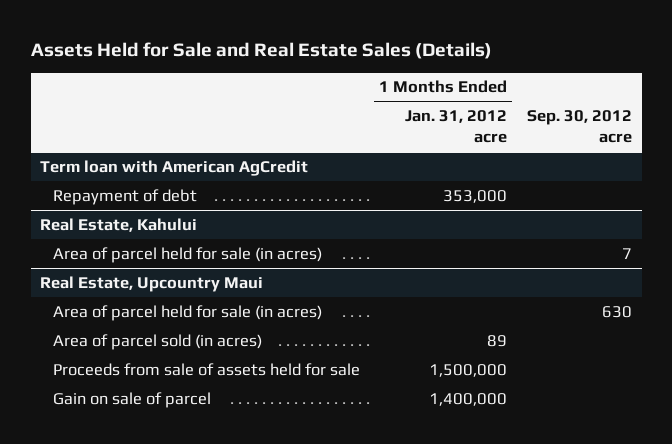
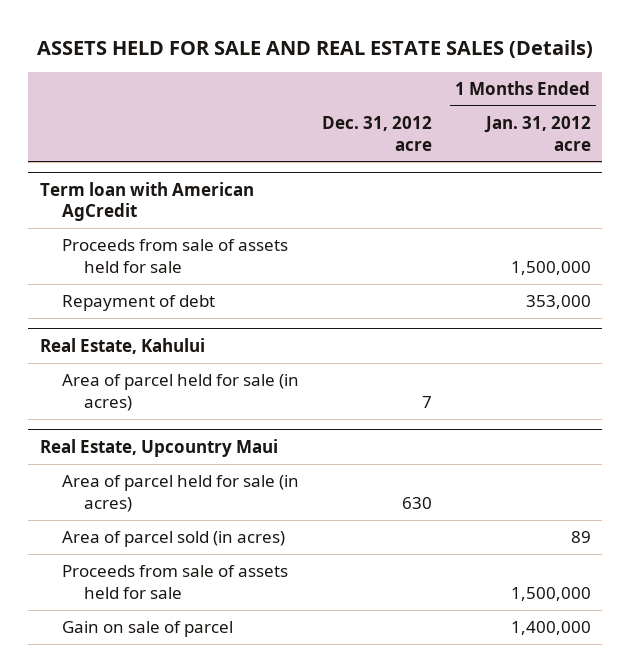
[30,42,492,60] Assets Held for Sale and Real Estate Sales (Details) -> [37,39,594,58] ASSETS HELD FOR SALE AND REAL ESTATE SALES (Details)
[526,110,632,144] Sep. 30, 2012 acre -> none
none -> [322,116,433,151] Dec. 31, 2012 acre
none -> [61,239,288,273] Proceeds from sale of assets held for sale

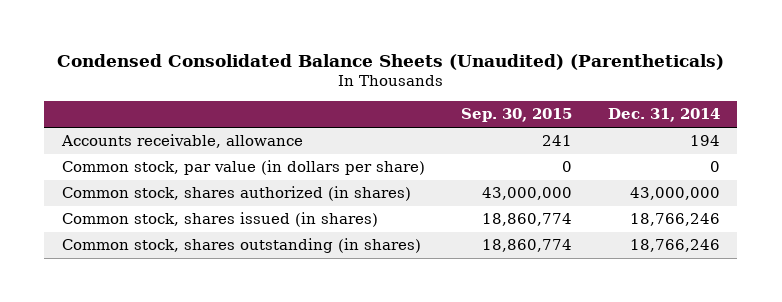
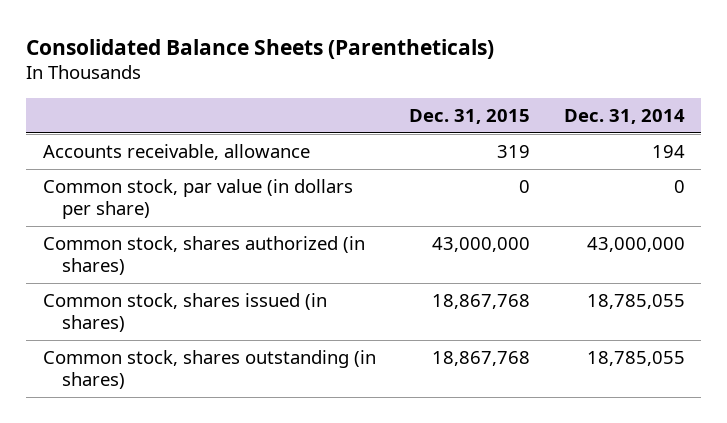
[56,53,724,70] Condensed Consolidated Balance Sheets (Unaudited) (Parentheticals) -> [26,38,495,59] Consolidated Balance Sheets (Parentheticals)
[460,108,572,123] Sep. 30, 2015 -> none
none -> [409,109,531,125] Dec. 31, 2015
[629,213,720,227] 18,766,246 -> [586,294,685,310] 18,785,055
[629,239,720,253] 18,766,246 -> [586,351,685,367] 18,785,055

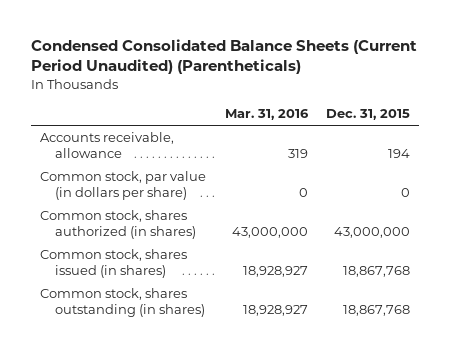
[26,38,495,59] Consolidated Balance Sheets (Parentheticals) -> [30,39,417,75] Condensed Consolidated Balance Sheets (Current Period Unaudited) (Parentheticals)
[563,109,685,125] Dec. 31, 2014 -> none
none -> [224,109,309,121] Mar. 31, 2016
[497,145,531,159] 319 -> [388,148,411,158] 194

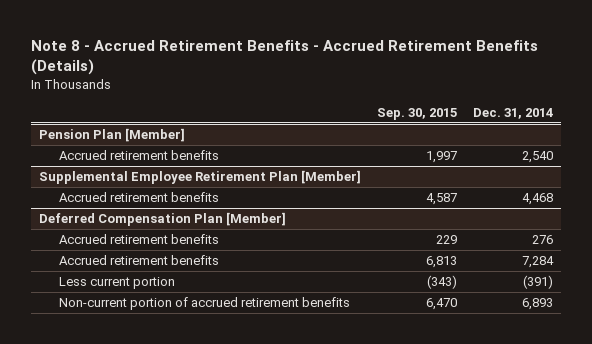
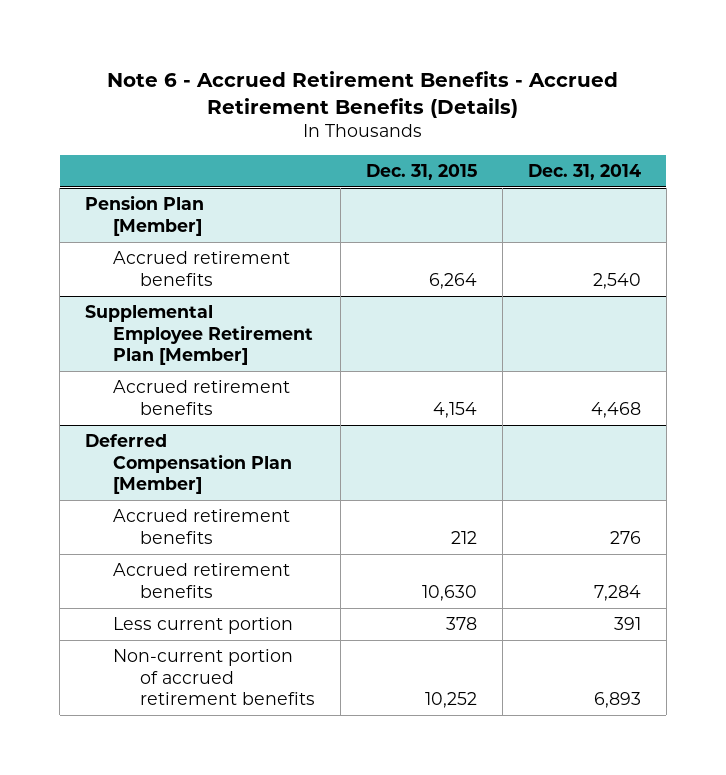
[30,40,538,76] Note 8 - Accrued Retirement Benefits - Accrued Retirement Benefits (Details) -> [107,70,619,118] Note 6 - Accrued Retirement Benefits - Accrued Retirement Benefits (Details)
[376,107,457,120] Sep. 30, 2015 -> none
none -> [365,163,477,180] Dec. 31, 2015
[522,275,553,290] (391) -> [613,617,641,631] 391

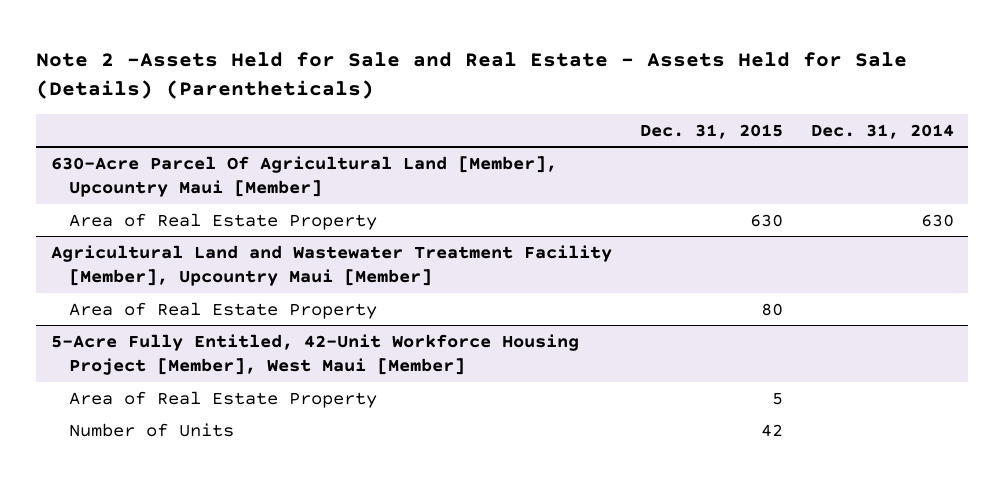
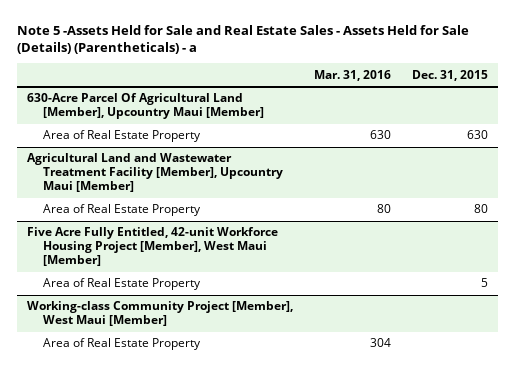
[36,51,908,99] Note 2 -Assets Held for Sale and Real Estate - Assets Held for Sale (Details) (Parentheticals) -> [17,24,470,55] Note 5 -Assets Held for Sale and Real Estate Sales - Assets Held for Sale (Details) (Parentheticals) - a
[811,123,955,139] Dec. 31, 2014 -> none
none -> [313,69,391,81] Mar. 31, 2016
[50,333,579,375] 5-Acre Fully Entitled, 42-Unit Workforce Housing Project [Member], West Maui [Member] -> [27,227,279,267] Five Acre Fully Entitled, 42-unit Workforce Housing Project [Member], West Maui [Member]
[69,422,235,437] Number of Units -> none
none -> [27,301,294,327] Working-class Community Project [Member], West Maui [Member]
none -> [42,338,201,351] Area of Real Estate Property

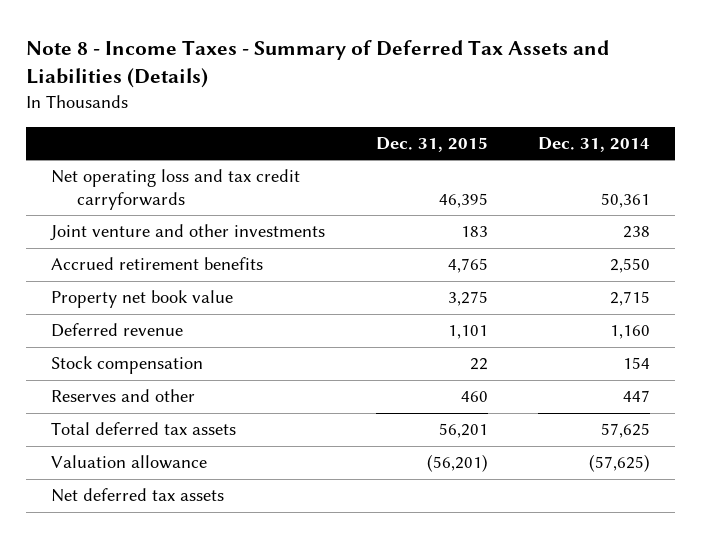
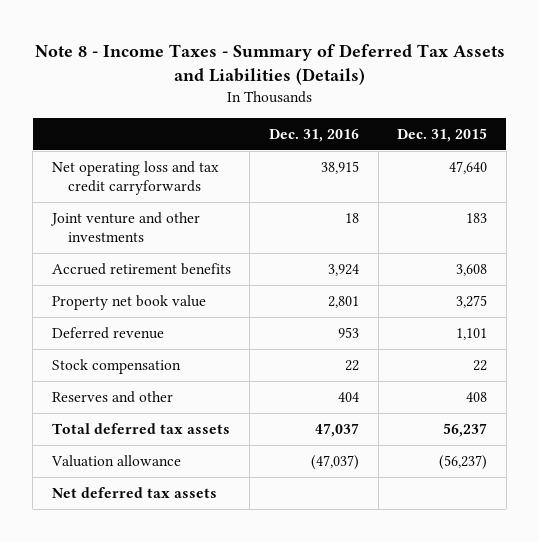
[537,136,650,152] Dec. 31, 2014 -> none
none -> [269,128,360,142] Dec. 31, 2016
[438,192,488,208] 46,395 -> [449,160,488,174] 47,640
[447,258,488,274] 4,765 -> [456,263,488,276] 3,608
[460,391,488,403] 460 -> [466,391,488,402] 408
[438,423,488,439] 56,201 -> [443,422,488,437] 56,237
[426,454,488,473] (56,201) -> [439,454,488,470] (56,237)

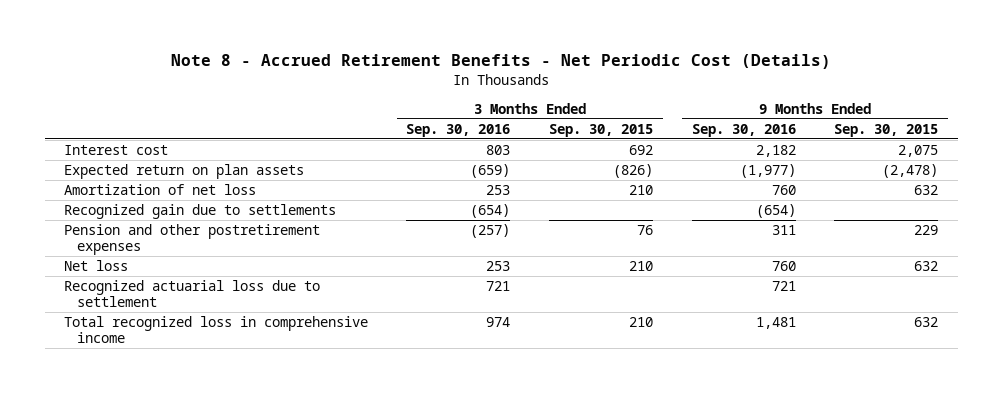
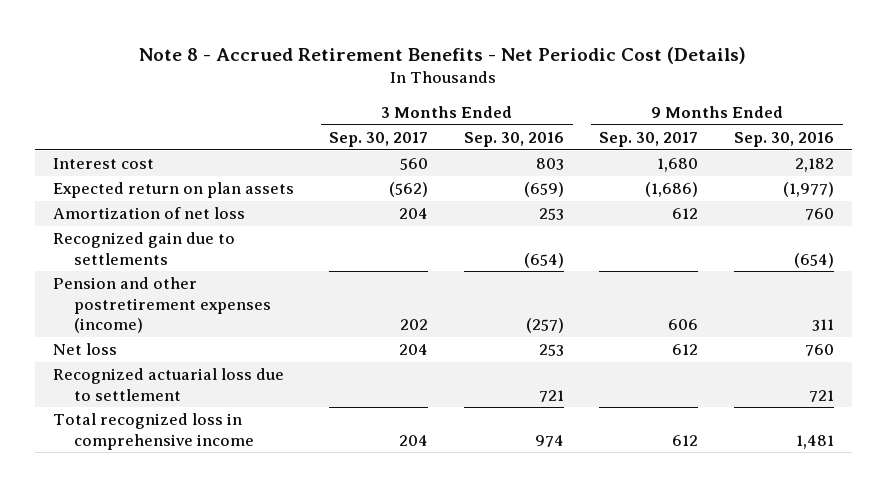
[549,123,654,137] Sep. 30, 2015 -> none
[834,123,939,137] Sep. 30, 2015 -> none
none -> [329,131,429,147] Sep. 30, 2017
none -> [599,131,699,147] Sep. 30, 2017
[63,223,320,256] Pension and other postretirement expenses -> [52,277,272,333] Pension and other postretirement expenses (income)

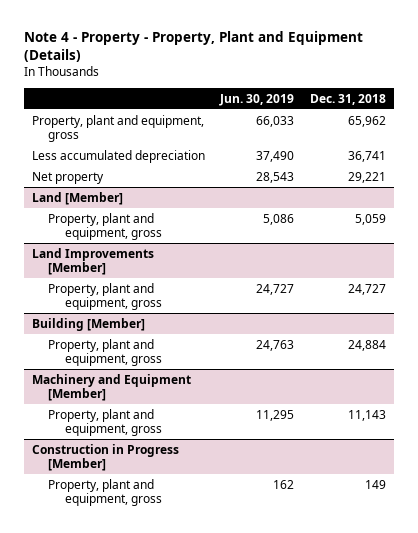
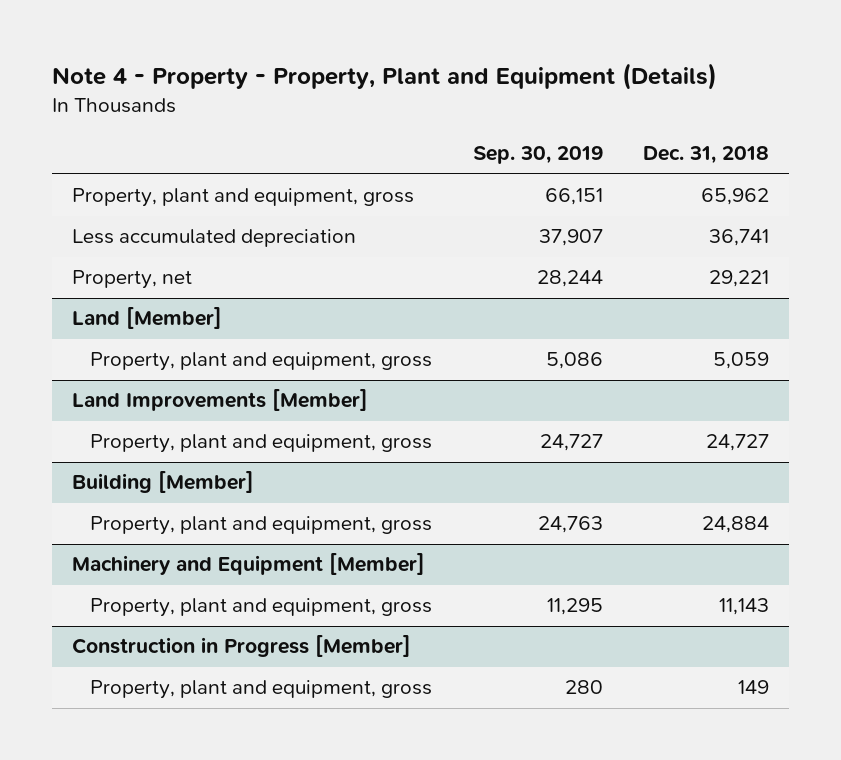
[219,93,295,106] Jun. 30, 2019 -> none
none -> [472,146,603,165] Sep. 30, 2019
[31,171,104,184] Net property -> [71,270,192,290] Property, net

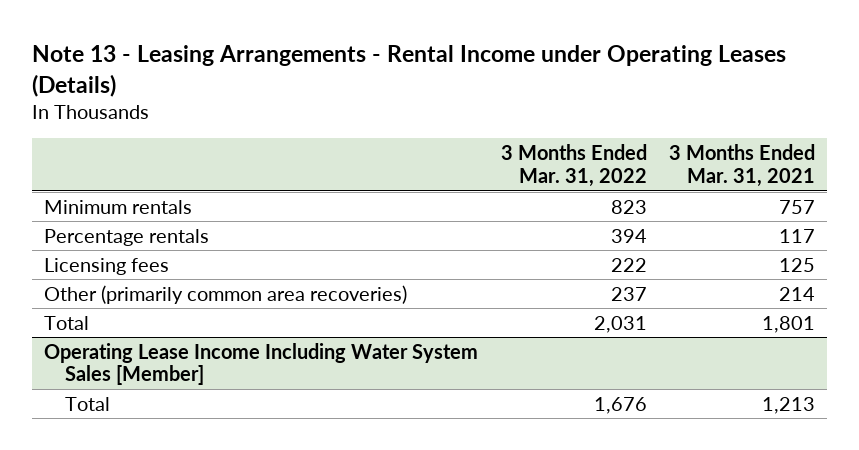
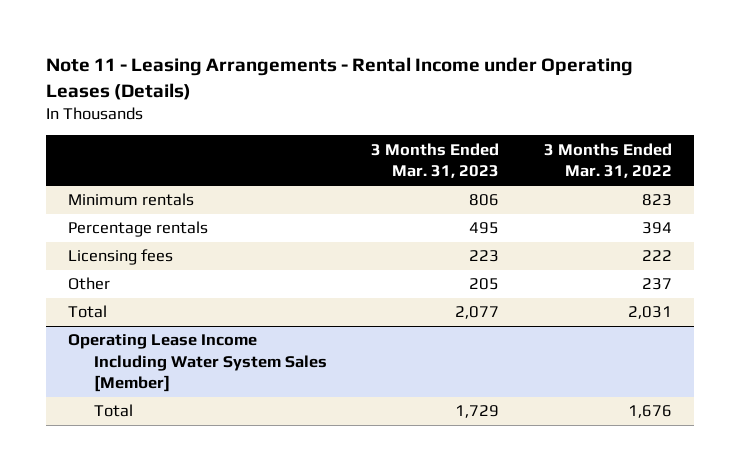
[32,45,787,97] Note 13 - Leasing Arrangements - Rental Income under Operating Leases (Details) -> [45,57,633,100] Note 11 - Leasing Arrangements - Rental Income under Operating Leases (Details)
[669,144,816,187] 3 Months Ended Mar. 31, 2021 -> none
none -> [371,142,500,179] 3 Months Ended Mar. 31, 2023
[43,284,407,304] Other (primarily common area recoveries) -> [67,277,110,291] Other

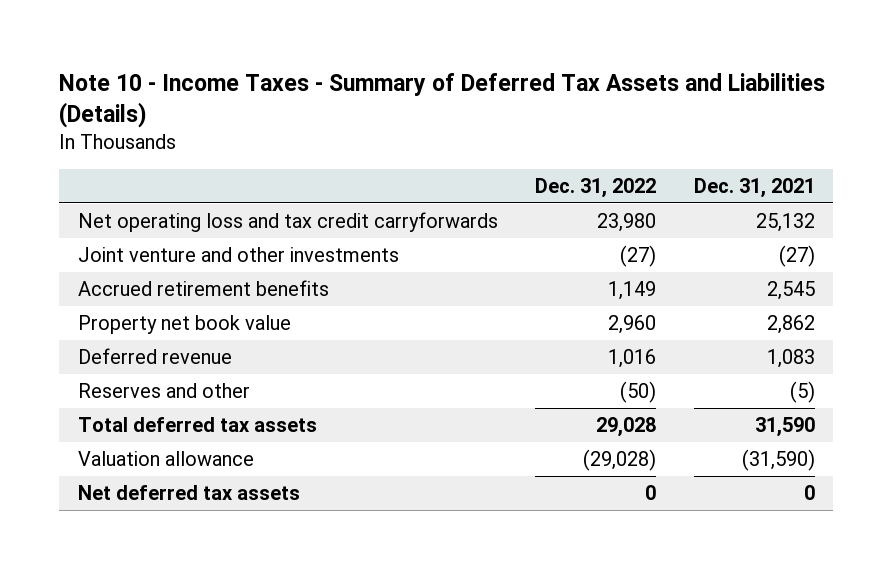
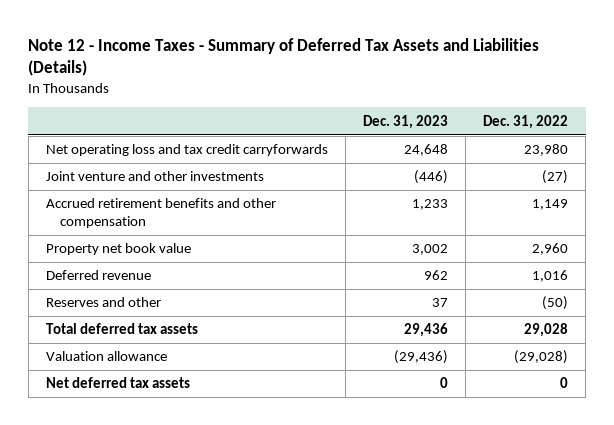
[59,72,826,128] Note 10 - Income Taxes - Summary of Deferred Tax Assets and Liabilities (Details) -> [28,37,540,77] Note 12 - Income Taxes - Summary of Deferred Tax Assets and Liabilities (Details)
[693,177,815,198] Dec. 31, 2021 -> none
none -> [363,114,449,129] Dec. 31, 2023
[78,280,330,297] Accrued retirement benefits -> [45,198,276,228] Accrued retirement benefits and other compensation

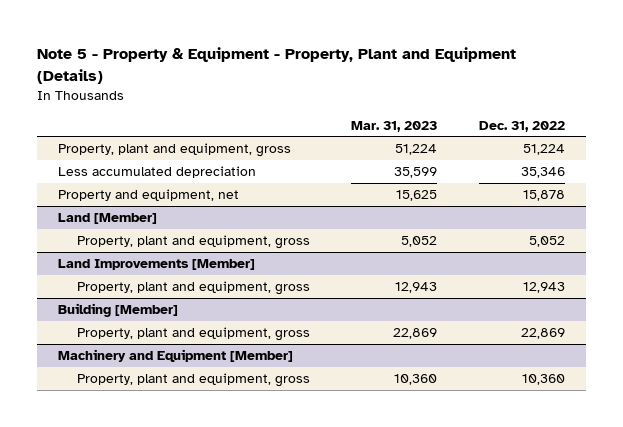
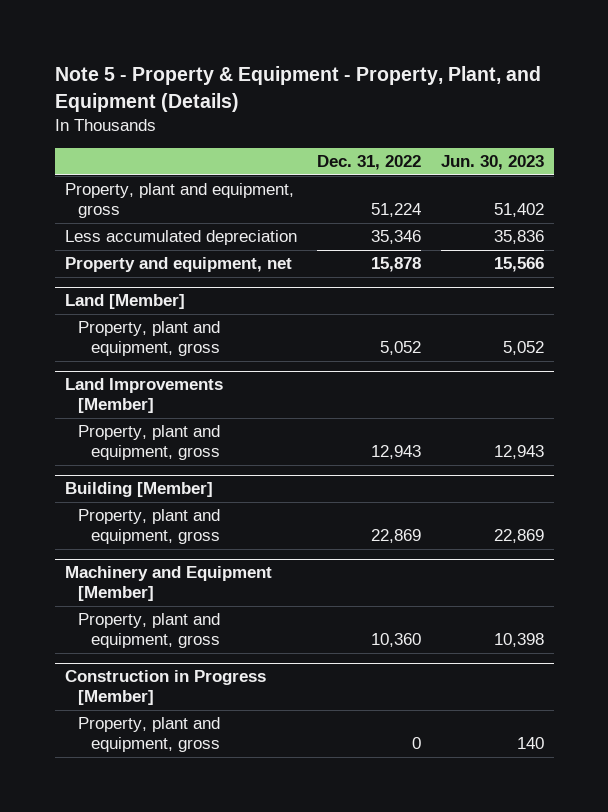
[37,46,517,84] Note 5 - Property & Equipment - Property, Plant and Equipment (Details) -> [54,66,541,112] Note 5 - Property & Equipment - Property, Plant, and Equipment (Details)
[351,120,438,132] Mar. 31, 2023 -> none
none -> [440,155,544,171] Jun. 30, 2023
none -> [64,670,266,706] Construction in Progress [Member]
none -> [77,717,220,753] Property, plant and equipment, gross

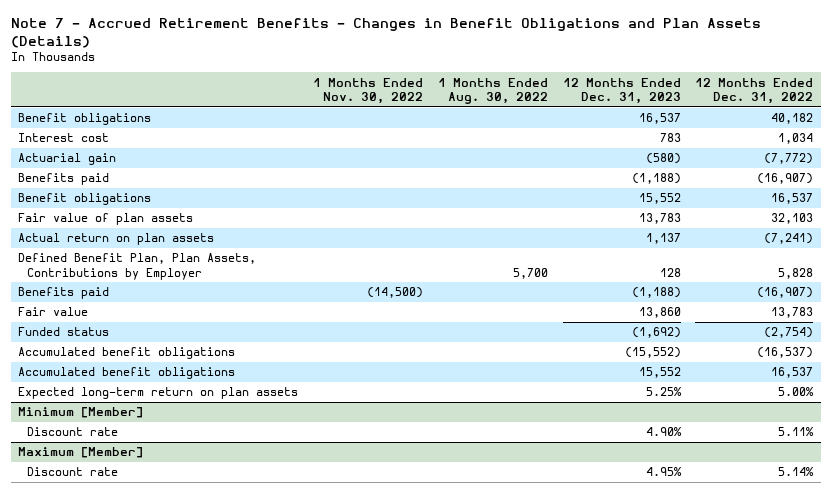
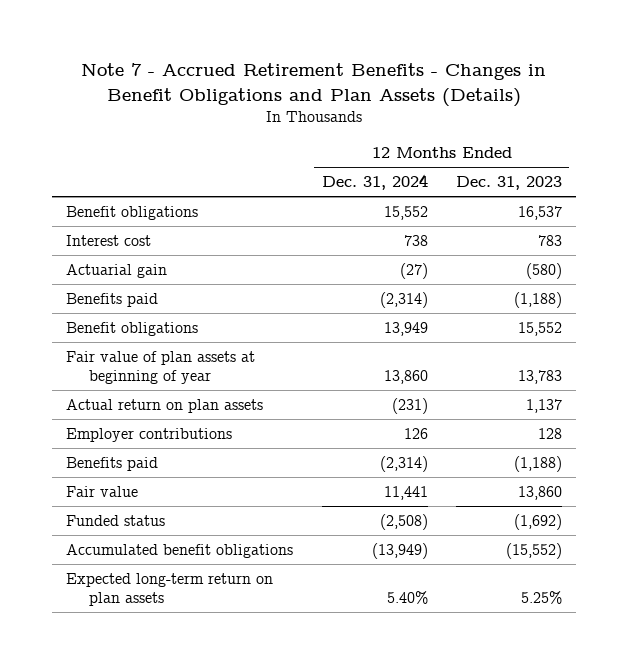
[312,77,423,105] 1 Months Ended Nov. 30, 2022 -> none
[437,77,548,105] 1 Months Ended Aug. 30, 2022 -> none
[695,77,814,105] 12 Months Ended Dec. 31, 2022 -> none
none -> [321,174,428,191] Dec. 31, 2024
[18,213,194,226] Fair value of plan assets -> [66,350,256,384] Fair value of plan assets at beginning of year
[18,253,257,280] Defined Benefit Plan, Plan Assets, Contributions by Employer -> [66,427,233,442] Employer contributions
[18,367,236,380] Accumulated benefit obligations -> none
[18,407,144,419] Minimum [Member] -> none
[27,427,119,437] Discount rate -> none
[18,447,144,459] Maximum [Member] -> none
[27,467,119,477] Discount rate -> none

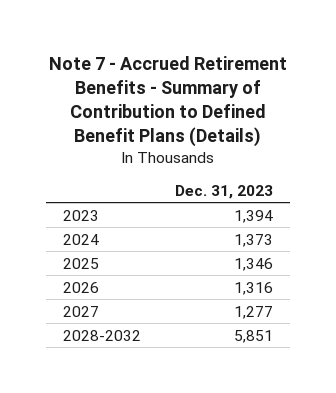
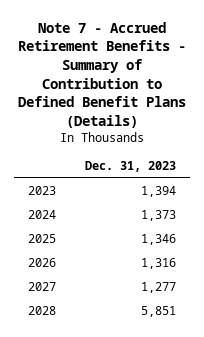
[62,329,141,341] 2028-2032 -> [28,306,57,316] 2028

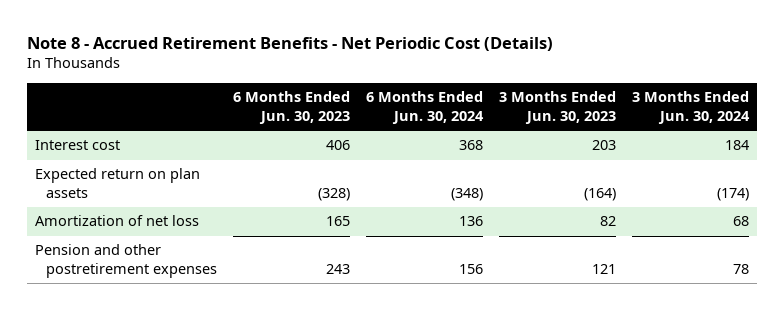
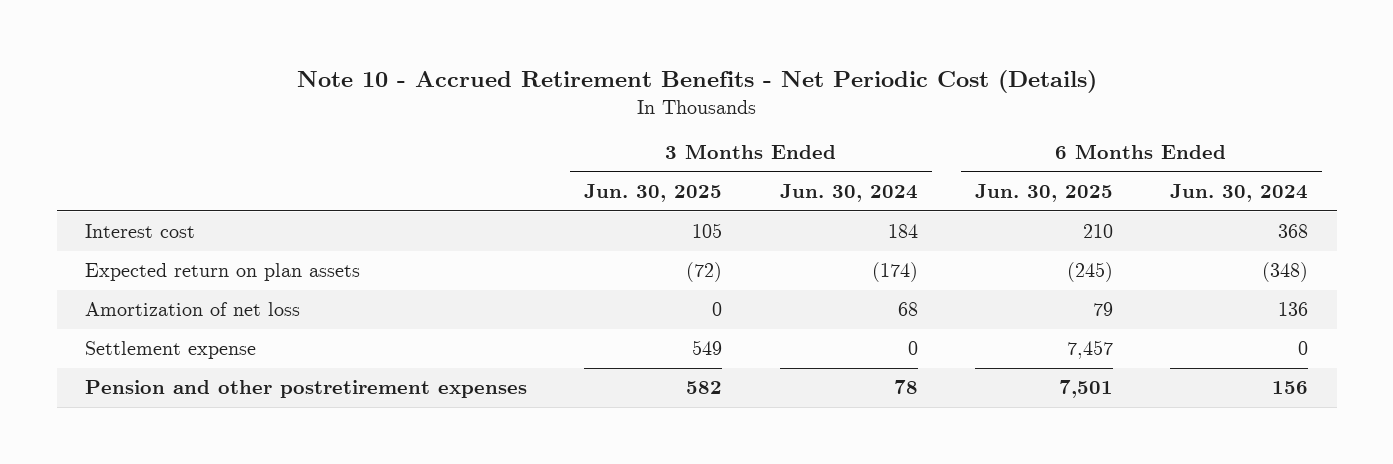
[26,37,553,52] Note 8 - Accrued Retirement Benefits - Net Periodic Cost (Details) -> [296,70,1097,94] Note 10 - Accrued Retirement Benefits - Net Periodic Cost (Details)
[232,91,350,125] 6 Months Ended Jun. 30, 2023 -> none
[498,91,616,125] 3 Months Ended Jun. 30, 2023 -> none
none -> [584,184,723,203] Jun. 30, 2025
none -> [974,184,1113,203] Jun. 30, 2025
none -> [85,341,257,360] Settlement expense

